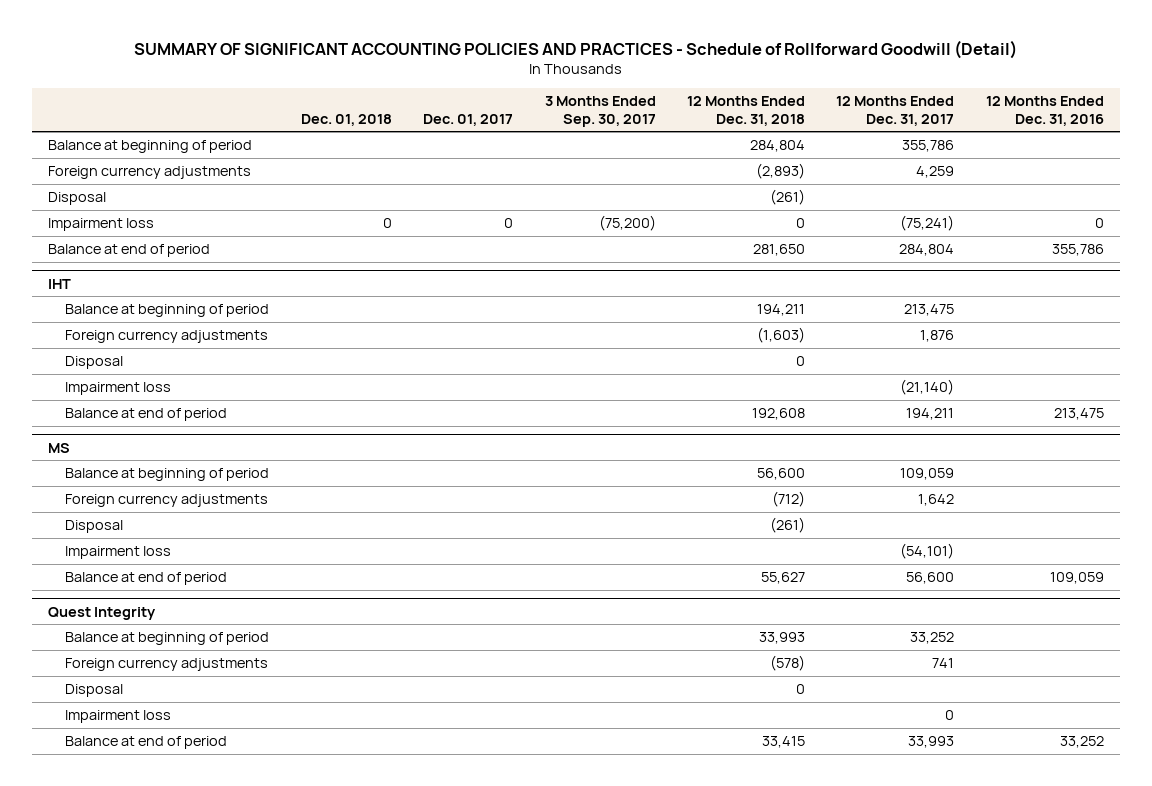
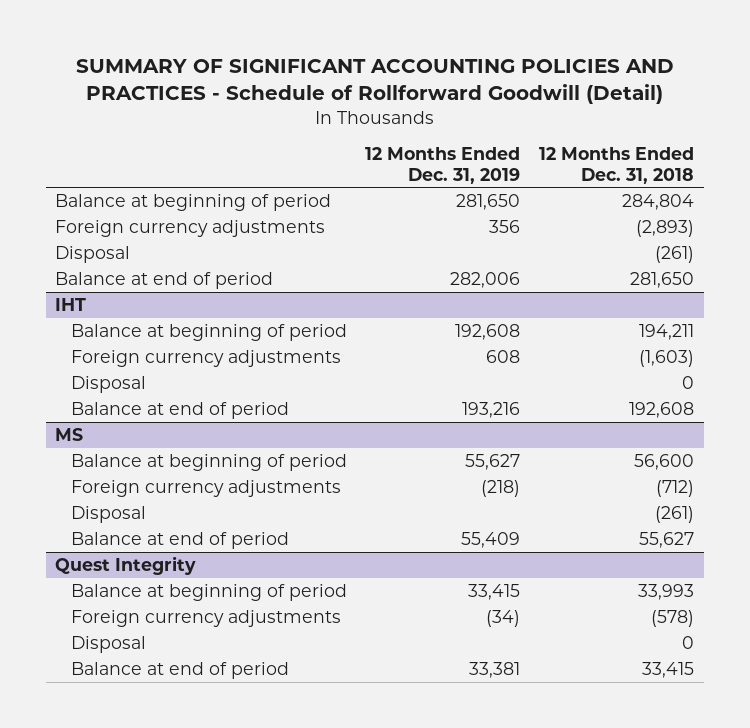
[300,113,392,126] Dec. 01, 2018 -> none
[423,113,514,126] Dec. 01, 2017 -> none
[544,96,656,127] 3 Months Ended Sep. 30, 2017 -> none
[836,96,955,126] 12 Months Ended Dec. 31, 2017 -> none
[985,96,1104,126] 12 Months Ended Dec. 31, 2016 -> none
none -> [365,147,521,184] 12 Months Ended Dec. 31, 2019
[48,218,155,232] Impairment loss -> none
[65,382,172,396] Impairment loss -> none
[65,546,172,560] Impairment loss -> none
[65,710,172,724] Impairment loss -> none

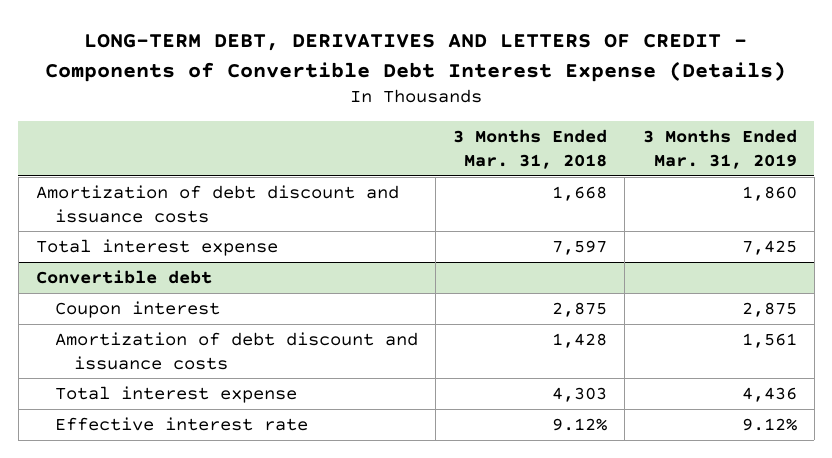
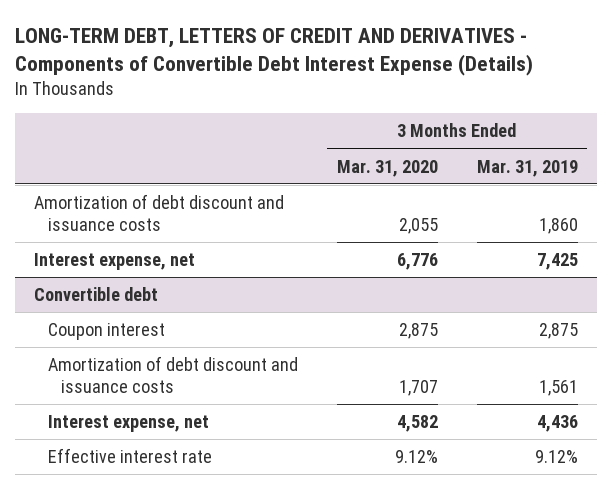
[45,34,787,82] LONG-TERM DEBT, DERIVATIVES AND LETTERS OF CREDIT - Components of Convertible Debt Interest Expense (Details) -> [14,27,533,76] LONG-TERM DEBT, LETTERS OF CREDIT AND DERIVATIVES - Components of Convertible Debt Interest Expense (Details)
[453,129,608,169] 3 Months Ended Mar. 31, 2018 -> none
none -> [336,159,438,177] Mar. 31, 2020
[35,238,278,256] Total interest expense -> [34,253,196,271] Interest expense, net
[55,385,298,403] Total interest expense -> [47,415,209,433] Interest expense, net

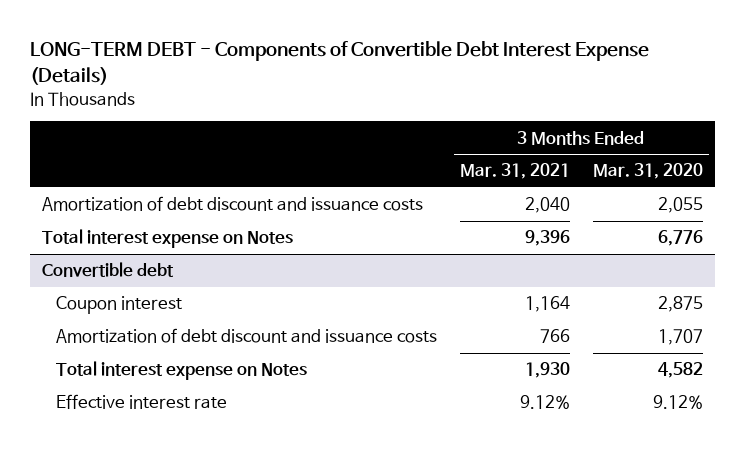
[14,27,533,76] LONG-TERM DEBT, LETTERS OF CREDIT AND DERIVATIVES - Components of Convertible Debt Interest Expense (Details) -> [30,41,650,86] LONG-TERM DEBT - Components of Convertible Debt Interest Expense (Details)
[476,159,578,177] Mar. 31, 2019 -> none
none -> [459,163,570,180] Mar. 31, 2021
[34,253,196,271] Interest expense, net -> [41,229,293,249] Total interest expense on Notes
[47,415,209,433] Interest expense, net -> [55,361,307,381] Total interest expense on Notes

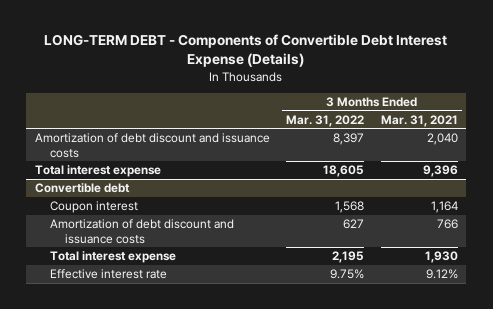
[593,163,704,180] Mar. 31, 2020 -> none
none -> [286,114,365,127] Mar. 31, 2022
[41,229,293,249] Total interest expense on Notes -> [34,165,161,178] Total interest expense
[55,361,307,381] Total interest expense on Notes -> [49,251,176,264] Total interest expense

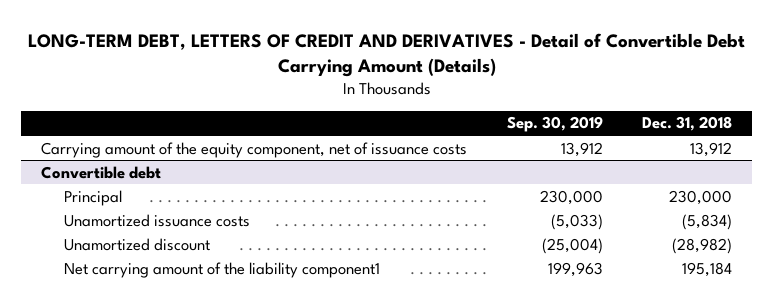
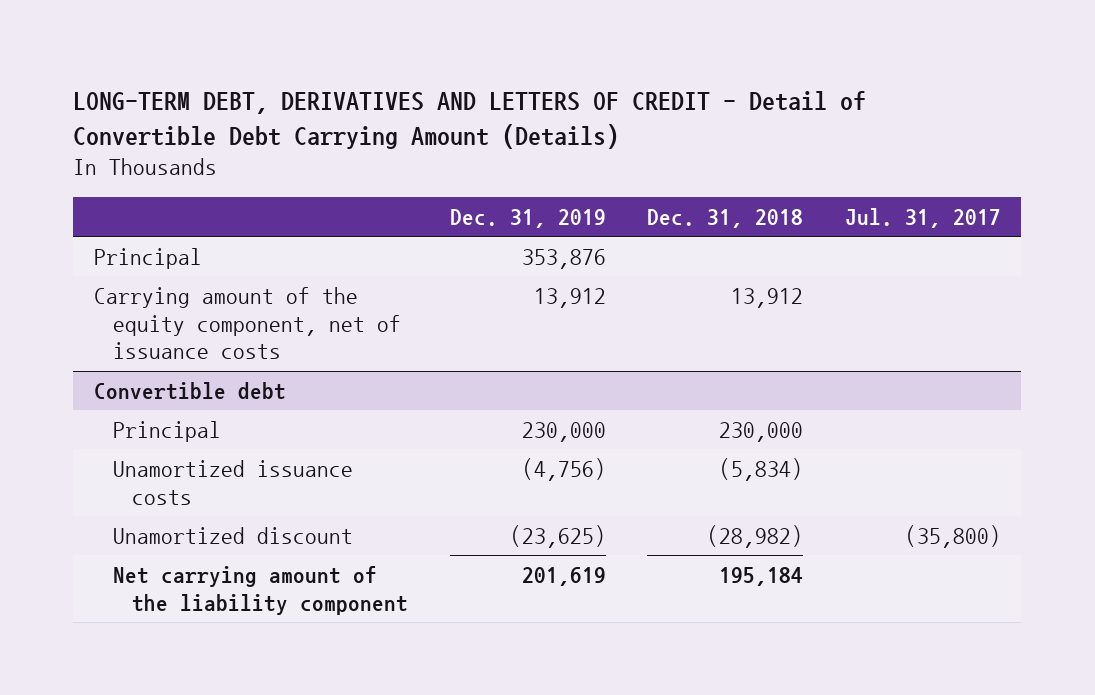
[27,32,745,78] LONG-TERM DEBT, LETTERS OF CREDIT AND DERIVATIVES - Detail of Convertible Debt Carrying Amount (Details) -> [73,90,867,149] LONG-TERM DEBT, DERIVATIVES AND LETTERS OF CREDIT - Detail of Convertible Debt Carrying Amount (Details)
[506,116,603,133] Sep. 30, 2019 -> none
none -> [449,208,606,228] Dec. 31, 2019
none -> [844,207,1001,228] Jul. 31, 2017
none -> [94,247,203,269] Principal
[64,261,381,278] Net carrying amount of the liability component1 -> [113,565,409,615] Net carrying amount of the liability component

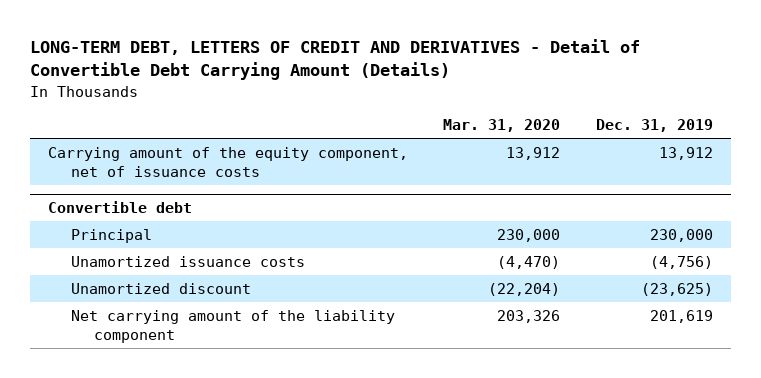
[73,90,867,149] LONG-TERM DEBT, DERIVATIVES AND LETTERS OF CREDIT - Detail of Convertible Debt Carrying Amount (Details) -> [29,39,640,81] LONG-TERM DEBT, LETTERS OF CREDIT AND DERIVATIVES - Detail of Convertible Debt Carrying Amount (Details)
[647,208,804,228] Dec. 31, 2018 -> none
[844,207,1001,228] Jul. 31, 2017 -> none
none -> [443,119,561,133] Mar. 31, 2020
[94,247,203,269] Principal -> none

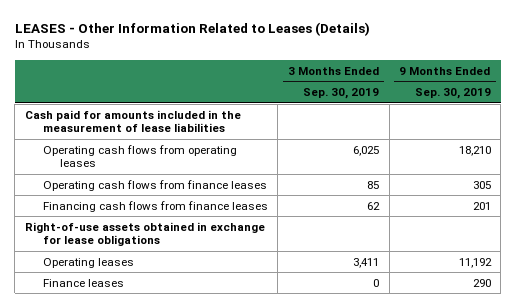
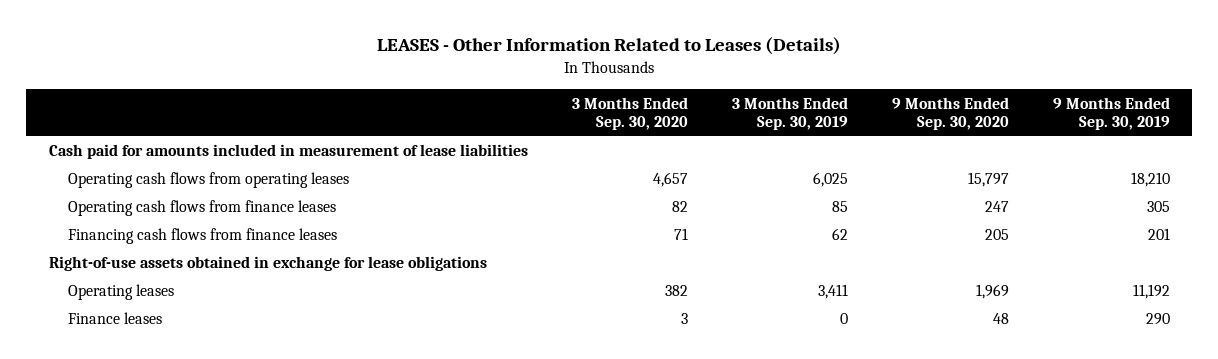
none -> [571,96,688,131] 3 Months Ended Sep. 30, 2020
none -> [891,96,1009,131] 9 Months Ended Sep. 30, 2020
[24,109,241,133] Cash paid for amounts included in the measurement of lease liabilities -> [48,144,528,160] Cash paid for amounts included in measurement of lease liabilities

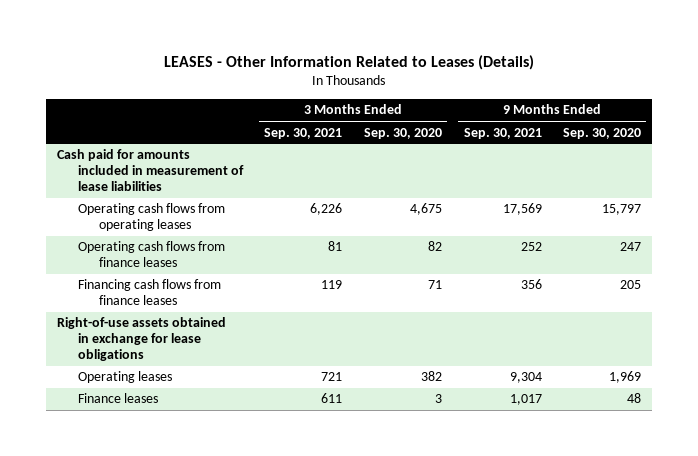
[731,96,848,131] 3 Months Ended Sep. 30, 2019 -> none
[1052,96,1170,131] 9 Months Ended Sep. 30, 2019 -> none
none -> [264,127,343,139] Sep. 30, 2021
none -> [463,127,542,139] Sep. 30, 2021
[652,172,688,188] 4,657 -> [409,203,442,216] 4,675

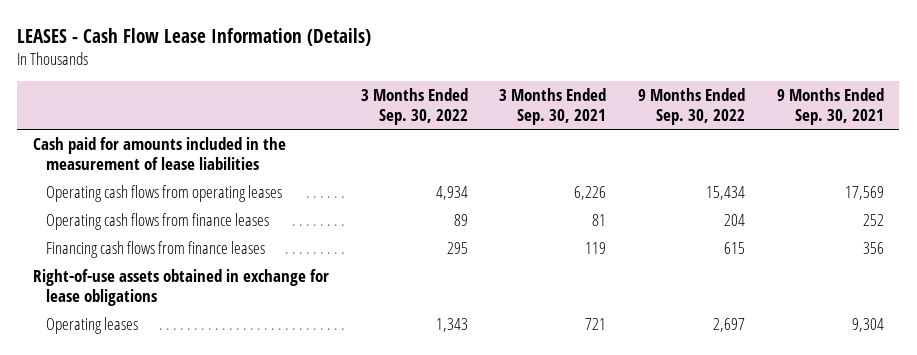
[163,55,534,71] LEASES - Other Information Related to Leases (Details) -> [17,27,372,46] LEASES - Cash Flow Lease Information (Details)
[363,127,442,139] Sep. 30, 2020 -> none
[563,127,642,139] Sep. 30, 2020 -> none
none -> [360,87,468,125] 3 Months Ended Sep. 30, 2022
none -> [637,87,745,125] 9 Months Ended Sep. 30, 2022
[56,149,244,192] Cash paid for amounts included in measurement of lease liabilities -> [33,136,287,170] Cash paid for amounts included in the measurement of lease liabilities
[77,393,158,404] Finance leases -> none

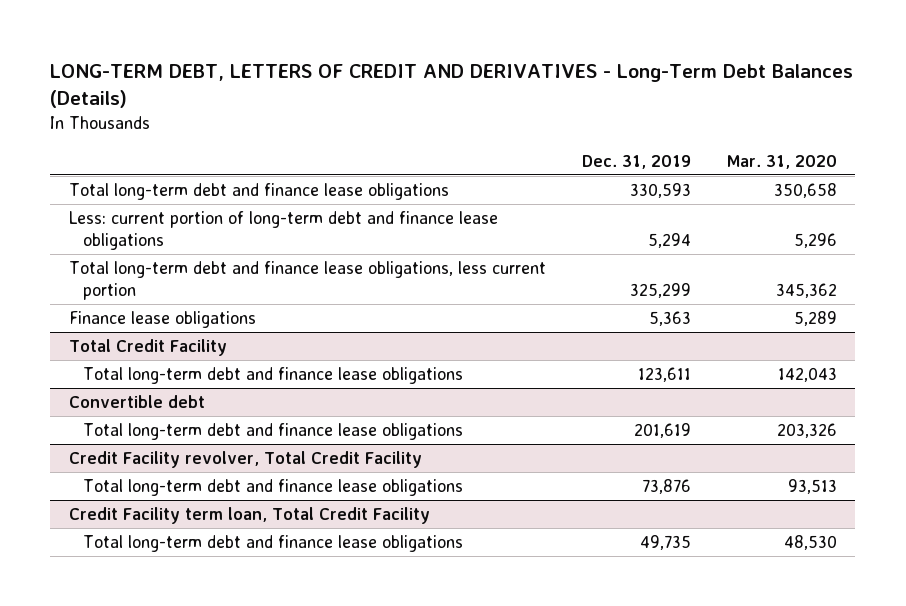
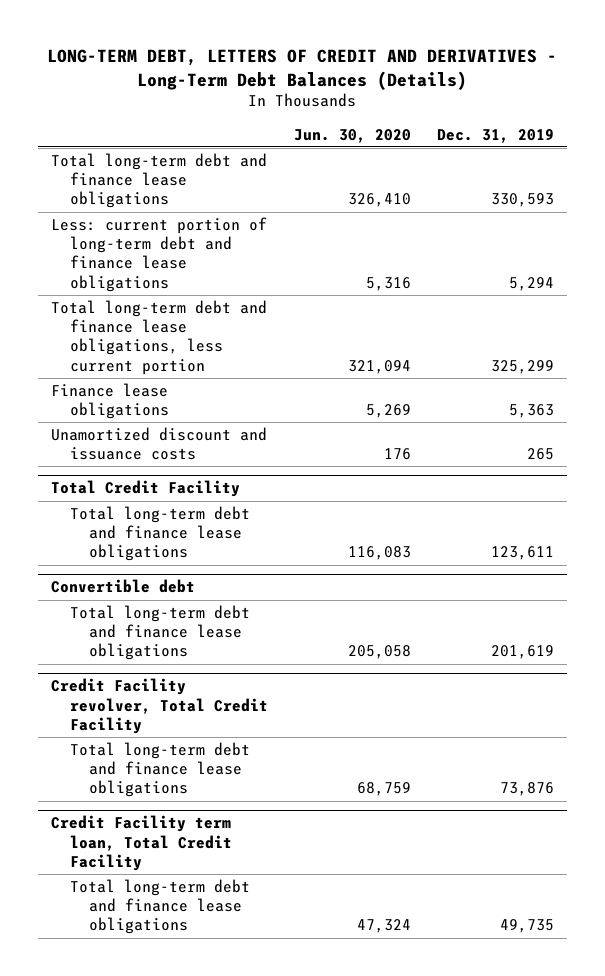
[726,154,837,169] Mar. 31, 2020 -> none
none -> [294,128,412,143] Jun. 30, 2020
none -> [51,426,268,461] Unamortized discount and issuance costs

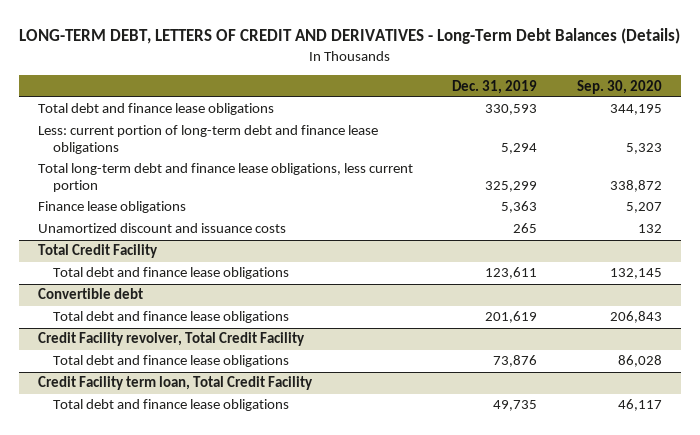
[294,128,412,143] Jun. 30, 2020 -> none
none -> [576,79,662,94] Sep. 30, 2020
[51,152,268,209] Total long-term debt and finance lease obligations -> [38,103,275,116] Total debt and finance lease obligations
[70,505,251,562] Total long-term debt and finance lease obligations -> [52,267,289,280] Total debt and finance lease obligations
[70,604,251,661] Total long-term debt and finance lease obligations -> [52,311,289,324] Total debt and finance lease obligations
[70,741,251,798] Total long-term debt and finance lease obligations -> [52,355,289,368] Total debt and finance lease obligations
[70,878,251,935] Total long-term debt and finance lease obligations -> [52,399,289,412] Total debt and finance lease obligations

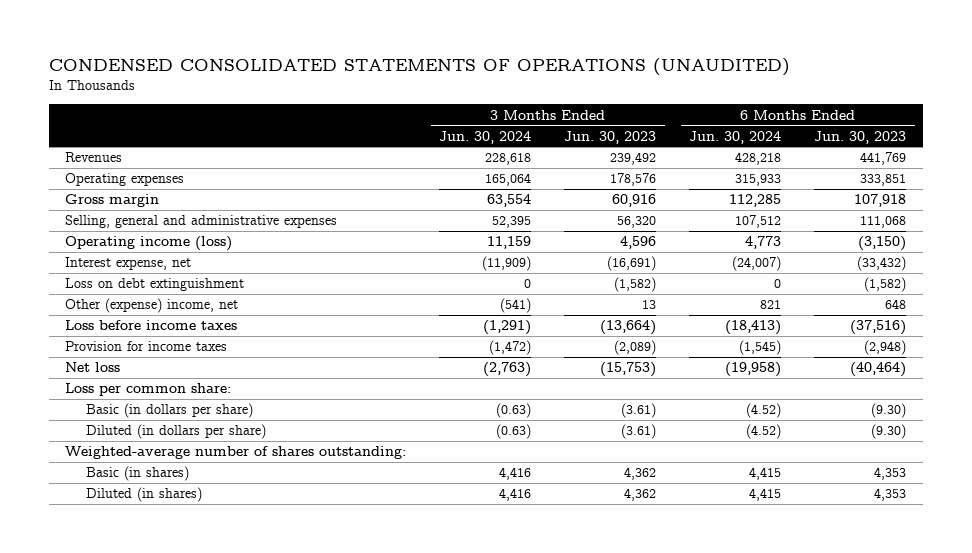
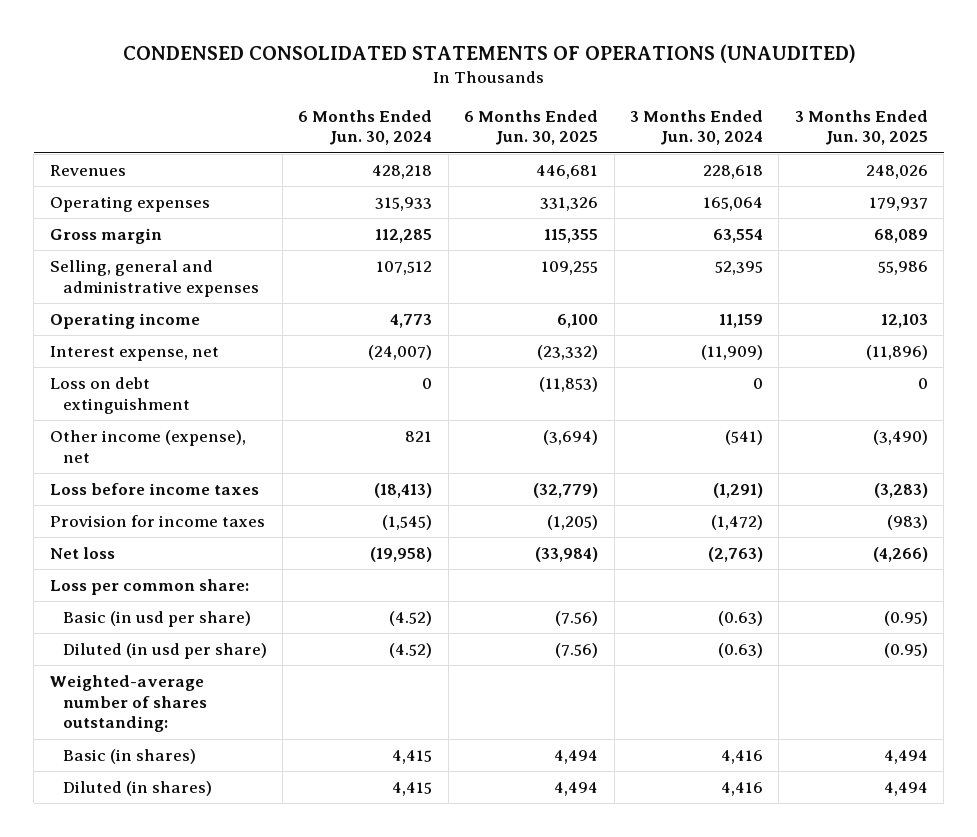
[564,130,657,144] Jun. 30, 2023 -> none
[814,130,907,144] Jun. 30, 2023 -> none
none -> [464,109,599,146] 6 Months Ended Jun. 30, 2025
none -> [794,109,928,146] 3 Months Ended Jun. 30, 2025
[65,236,233,252] Operating income (loss) -> [49,312,200,329] Operating income
[65,298,239,314] Other (expense) income, net -> [49,429,246,463] Other income (expense), net
[85,403,253,419] Basic (in dollars per share) -> [62,610,251,627] Basic (in usd per share)
[85,424,266,440] Diluted (in dollars per share) -> [62,642,267,659] Diluted (in usd per share)

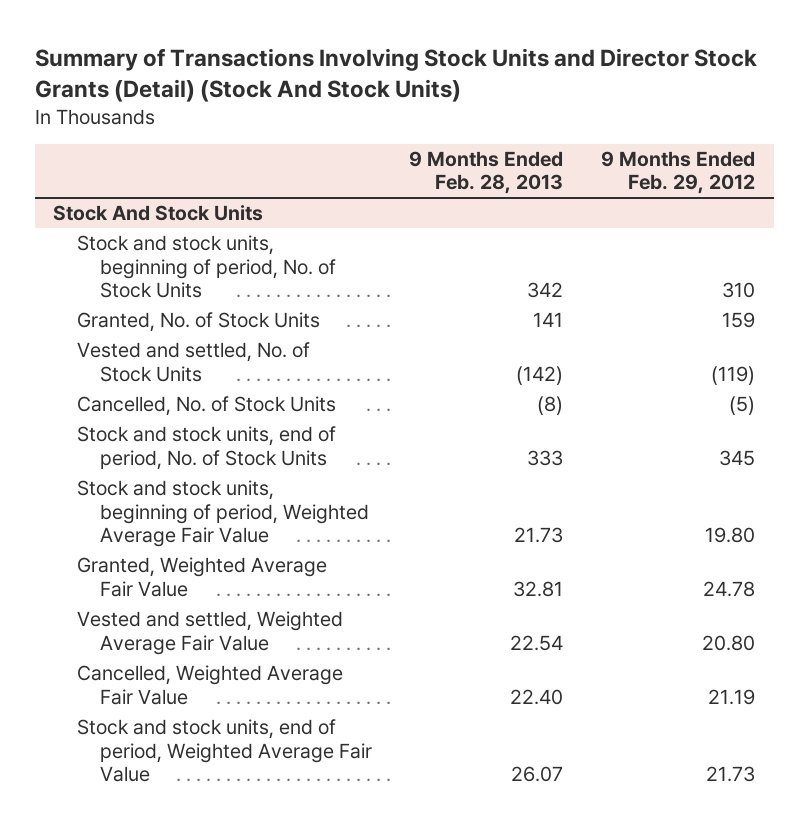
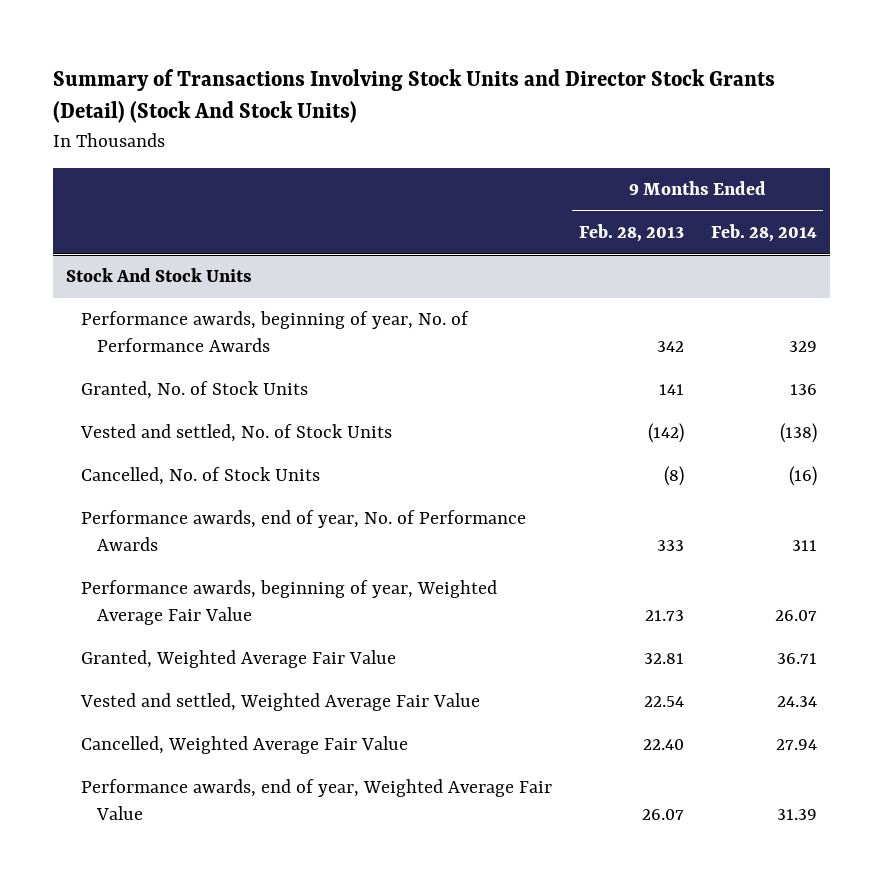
[601,150,756,195] 9 Months Ended Feb. 29, 2012 -> none
none -> [710,224,817,243] Feb. 28, 2014
[76,235,336,299] Stock and stock units, beginning of period, No. of Stock Units -> [81,311,470,353] Performance awards, beginning of year, No. of Performance Awards
[76,426,336,470] Stock and stock units, end of period, No. of Stock Units -> [81,510,527,552] Performance awards, end of year, No. of Performance Awards
[76,480,369,548] Stock and stock units, beginning of period, Weighted Average Fair Value -> [81,580,498,626] Performance awards, beginning of year, Weighted Average Fair Value
[76,719,372,783] Stock and stock units, end of period, Weighted Average Fair Value -> [81,779,553,821] Performance awards, end of year, Weighted Average Fair Value

